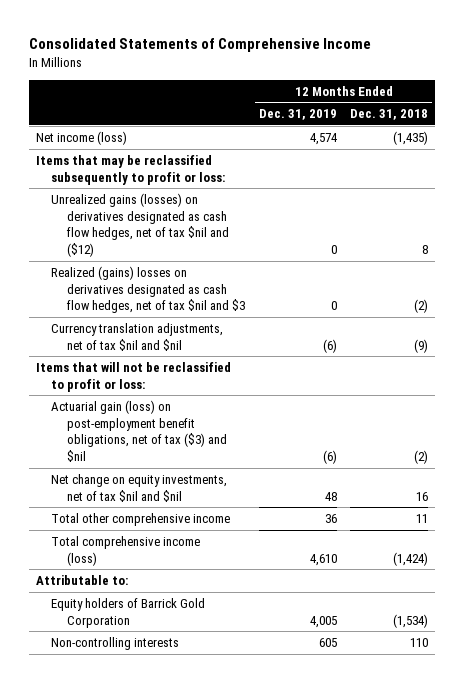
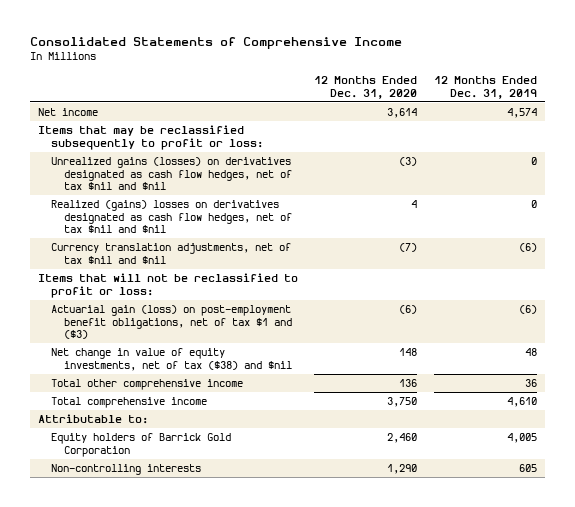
[350,109,429,121] Dec. 31, 2018 -> none
none -> [314,75,418,99] 12 Months Ended Dec. 31, 2020
[35,130,127,145] Net income (loss) -> [38,107,99,116] Net income
[51,192,229,258] Unrealized gains (losses) on derivatives designated as cash flow hedges, net of tax $nil and ($12) -> [50,156,292,191] Unrealized gains (losses) on derivatives designated as cash flow hedges, net of tax $nil and $nil
[51,265,245,314] Realized (gains) losses on derivatives designated as cash flow hedges, net of tax $nil and $3 -> [50,199,292,234] Realized (gains) losses on derivatives designated as cash flow hedges, net of tax $nil and $nil
[51,399,227,463] Actuarial gain (loss) on post-employment benefit obligations, net of tax ($3) and $nil -> [50,304,292,340] Actuarial gain (loss) on post-employment benefit obligations, net of tax $1 and ($3)
[51,473,228,502] Net change on equity investments, net of tax $nil and $nil -> [50,347,292,371] Net change in value of equity investments, net of tax ($38) and $nil
[51,535,201,566] Total comprehensive income (loss) -> [50,396,207,408] Total comprehensive income

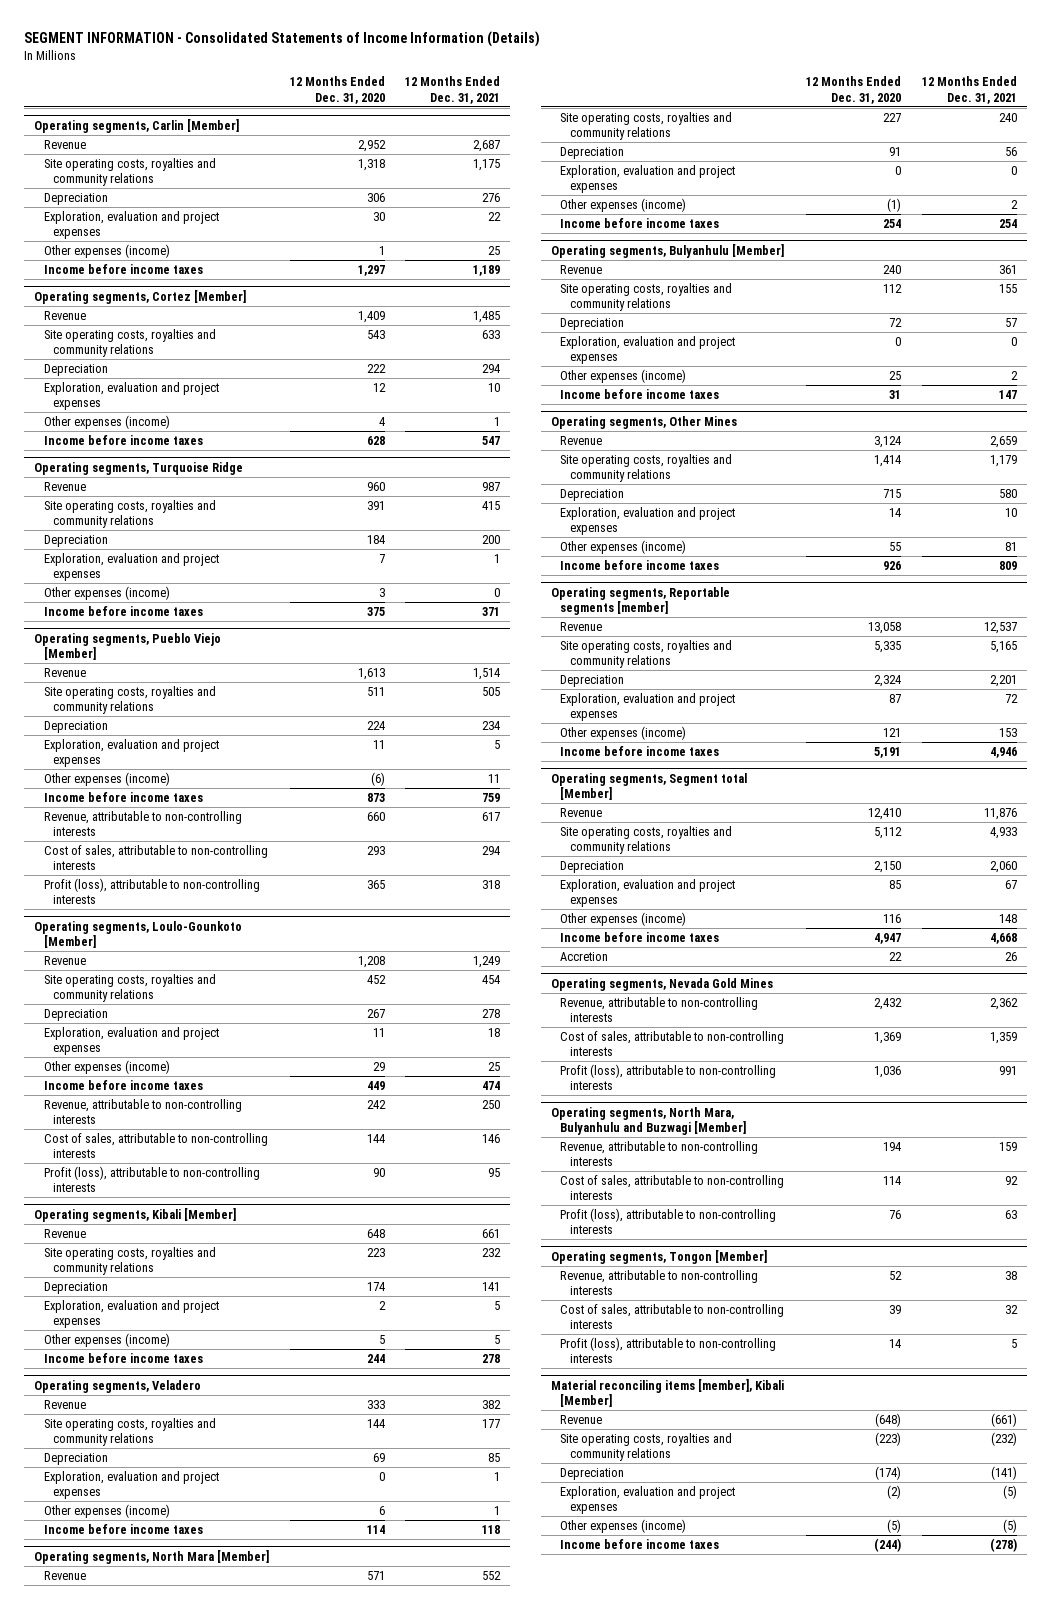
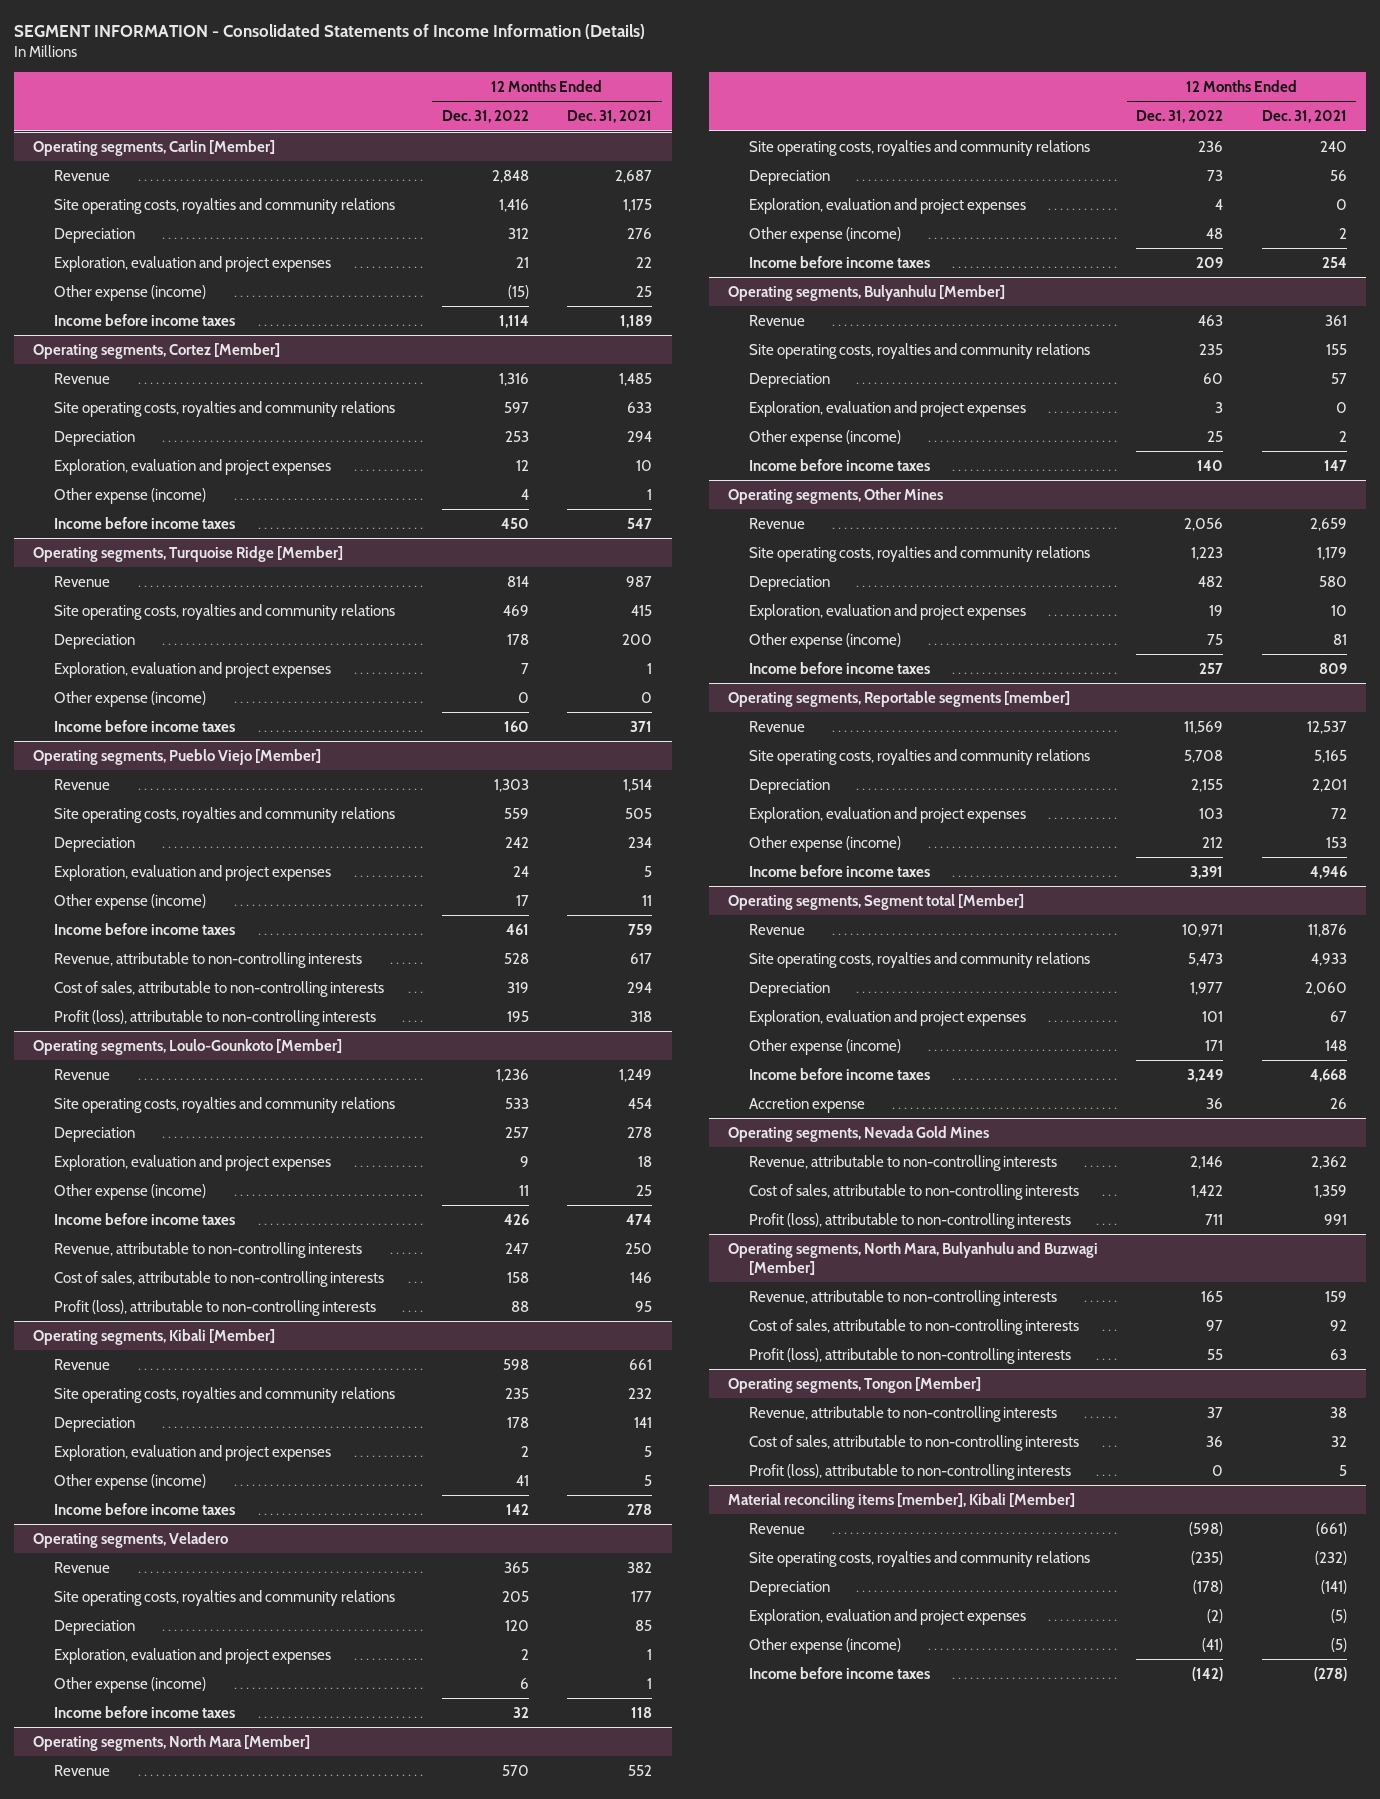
[289,76,385,104] 12 Months Ended Dec. 31, 2020 -> none
none -> [441,110,529,124] Dec. 31, 2022
[43,243,170,258] Other expenses (income) -> [54,284,207,301] Other expense (income)
[43,414,170,429] Other expenses (income) -> [54,487,207,504] Other expense (income)
[34,461,244,475] Operating segments, Turquoise Ridge -> [33,545,344,562] Operating segments, Turquoise Ridge [Member]
[43,585,170,600] Other expenses (income) -> [54,690,207,707] Other expense (income)
[43,771,170,786] Other expenses (income) -> [54,893,207,910] Other expense (income)
[43,1059,170,1074] Other expenses (income) -> [54,1183,207,1200] Other expense (income)
[43,1332,170,1347] Other expenses (income) -> [54,1473,207,1490] Other expense (income)
[43,1503,170,1518] Other expenses (income) -> [54,1676,207,1693] Other expense (income)
[560,197,687,212] Other expenses (income) -> [748,226,901,243] Other expense (income)
[560,368,687,383] Other expenses (income) -> [748,429,901,446] Other expense (income)
[560,539,687,554] Other expenses (income) -> [748,632,901,649] Other expense (income)
[560,725,687,740] Other expenses (income) -> [748,835,901,852] Other expense (income)
[560,911,687,926] Other expenses (income) -> [748,1038,901,1055] Other expense (income)
[560,951,609,961] Accretion -> [748,1097,865,1113] Accretion expense
[560,1518,687,1533] Other expenses (income) -> [748,1637,901,1654] Other expense (income)

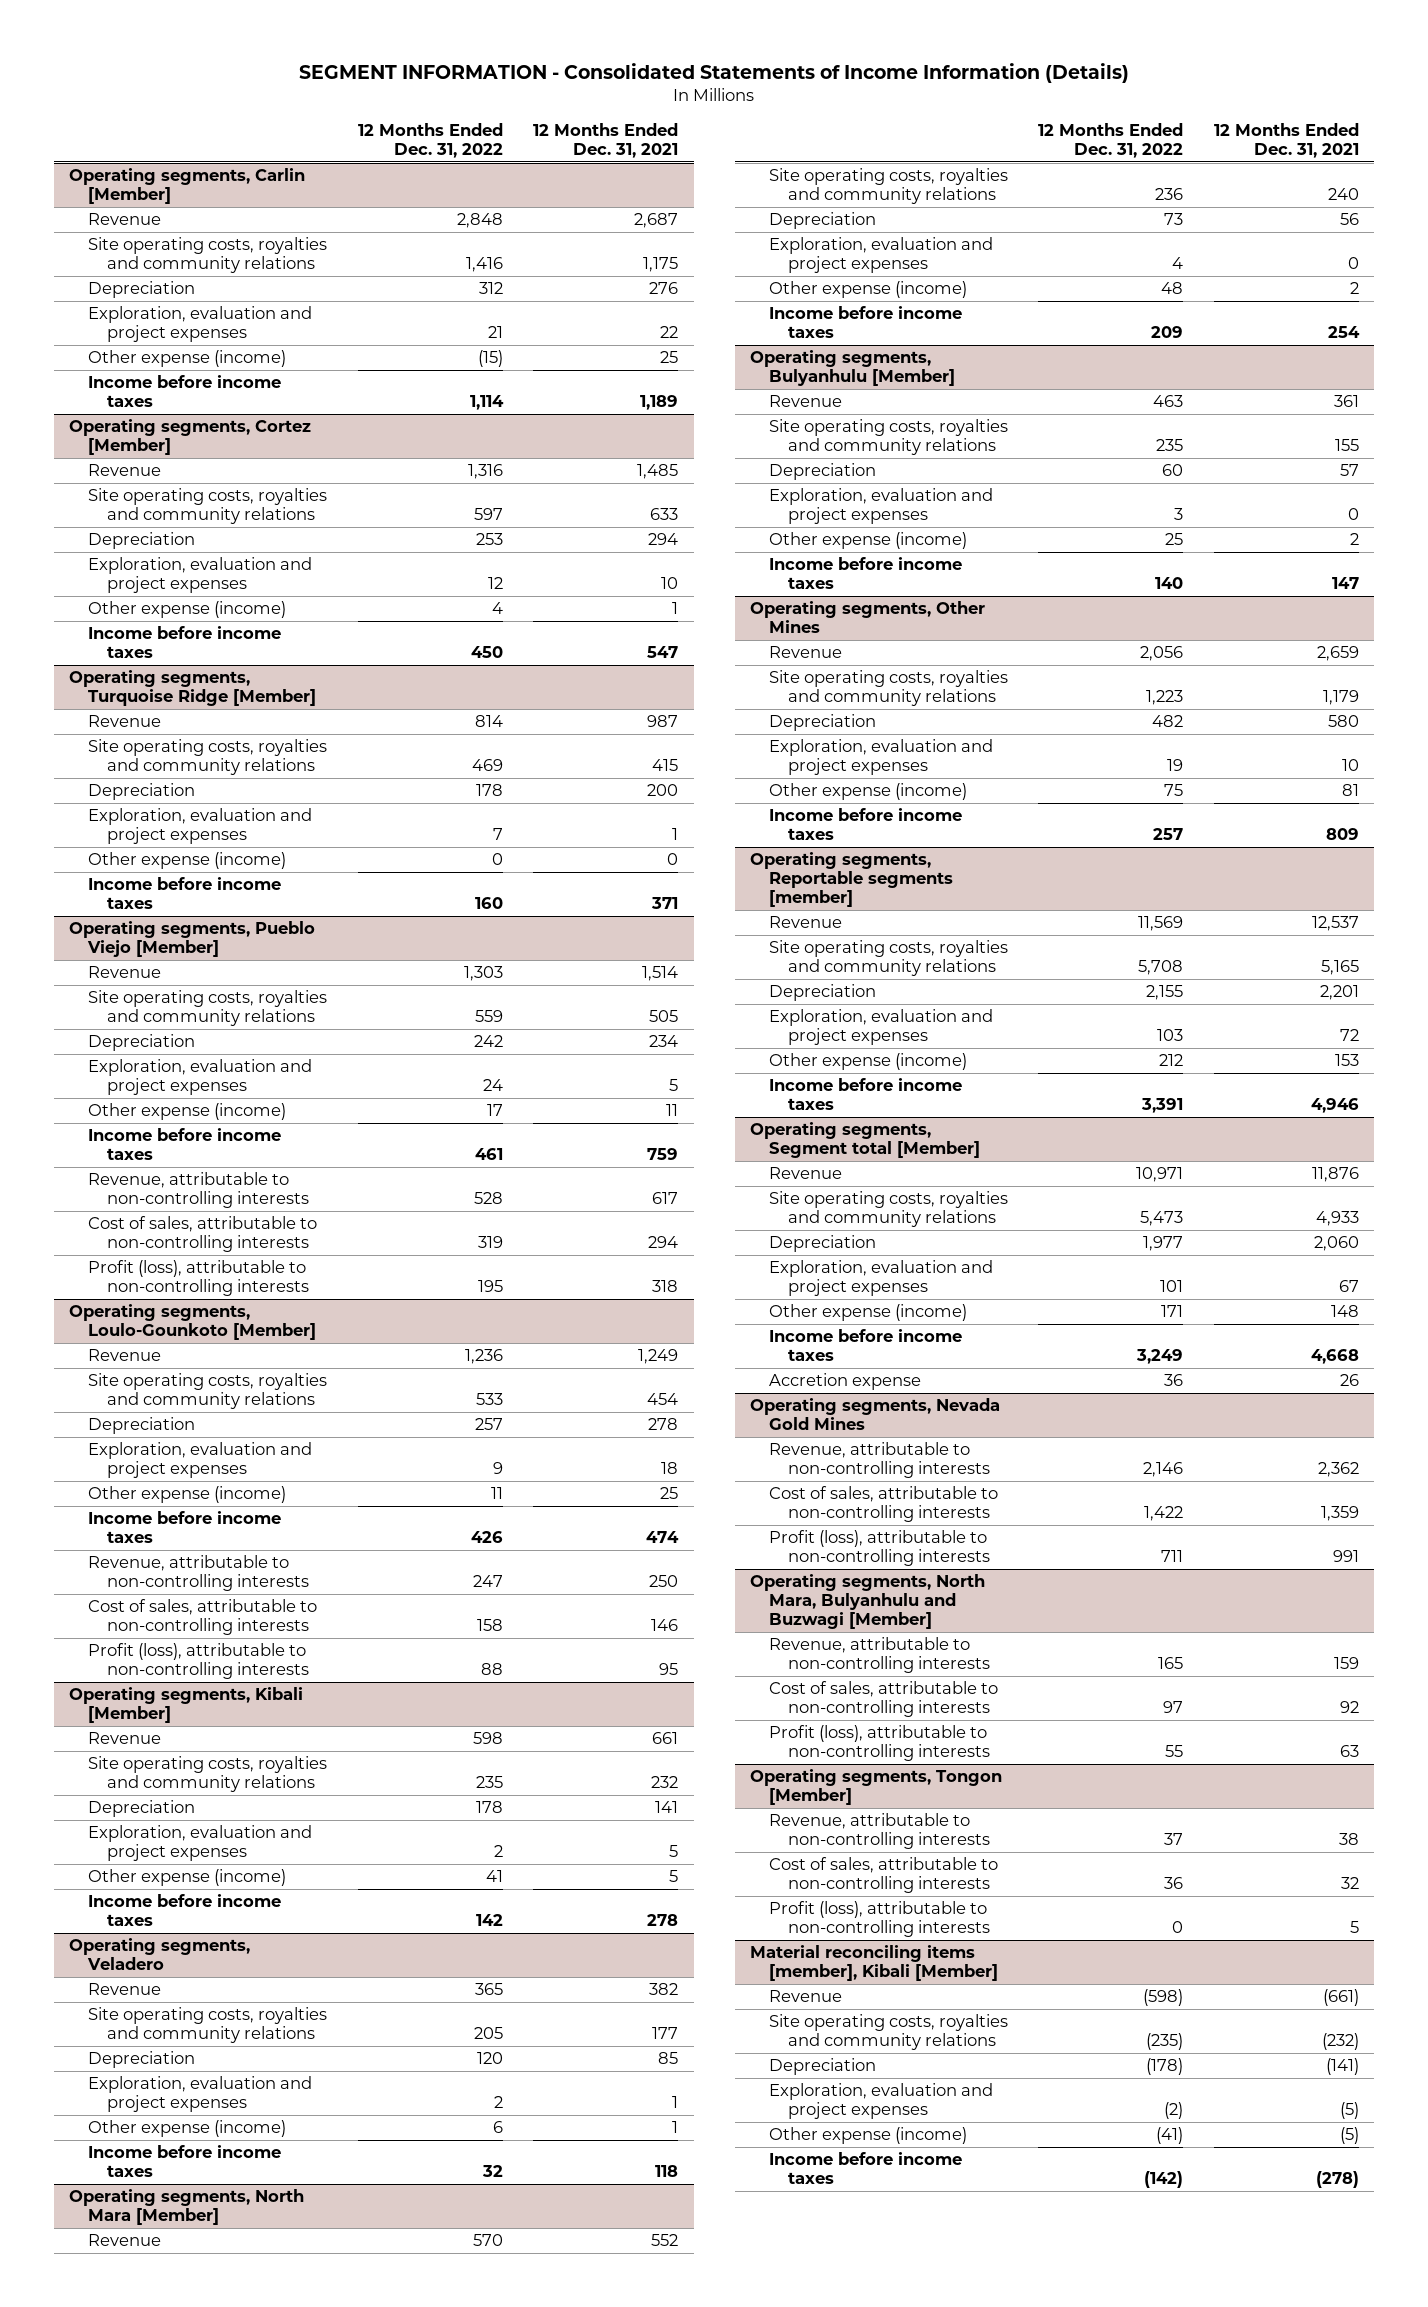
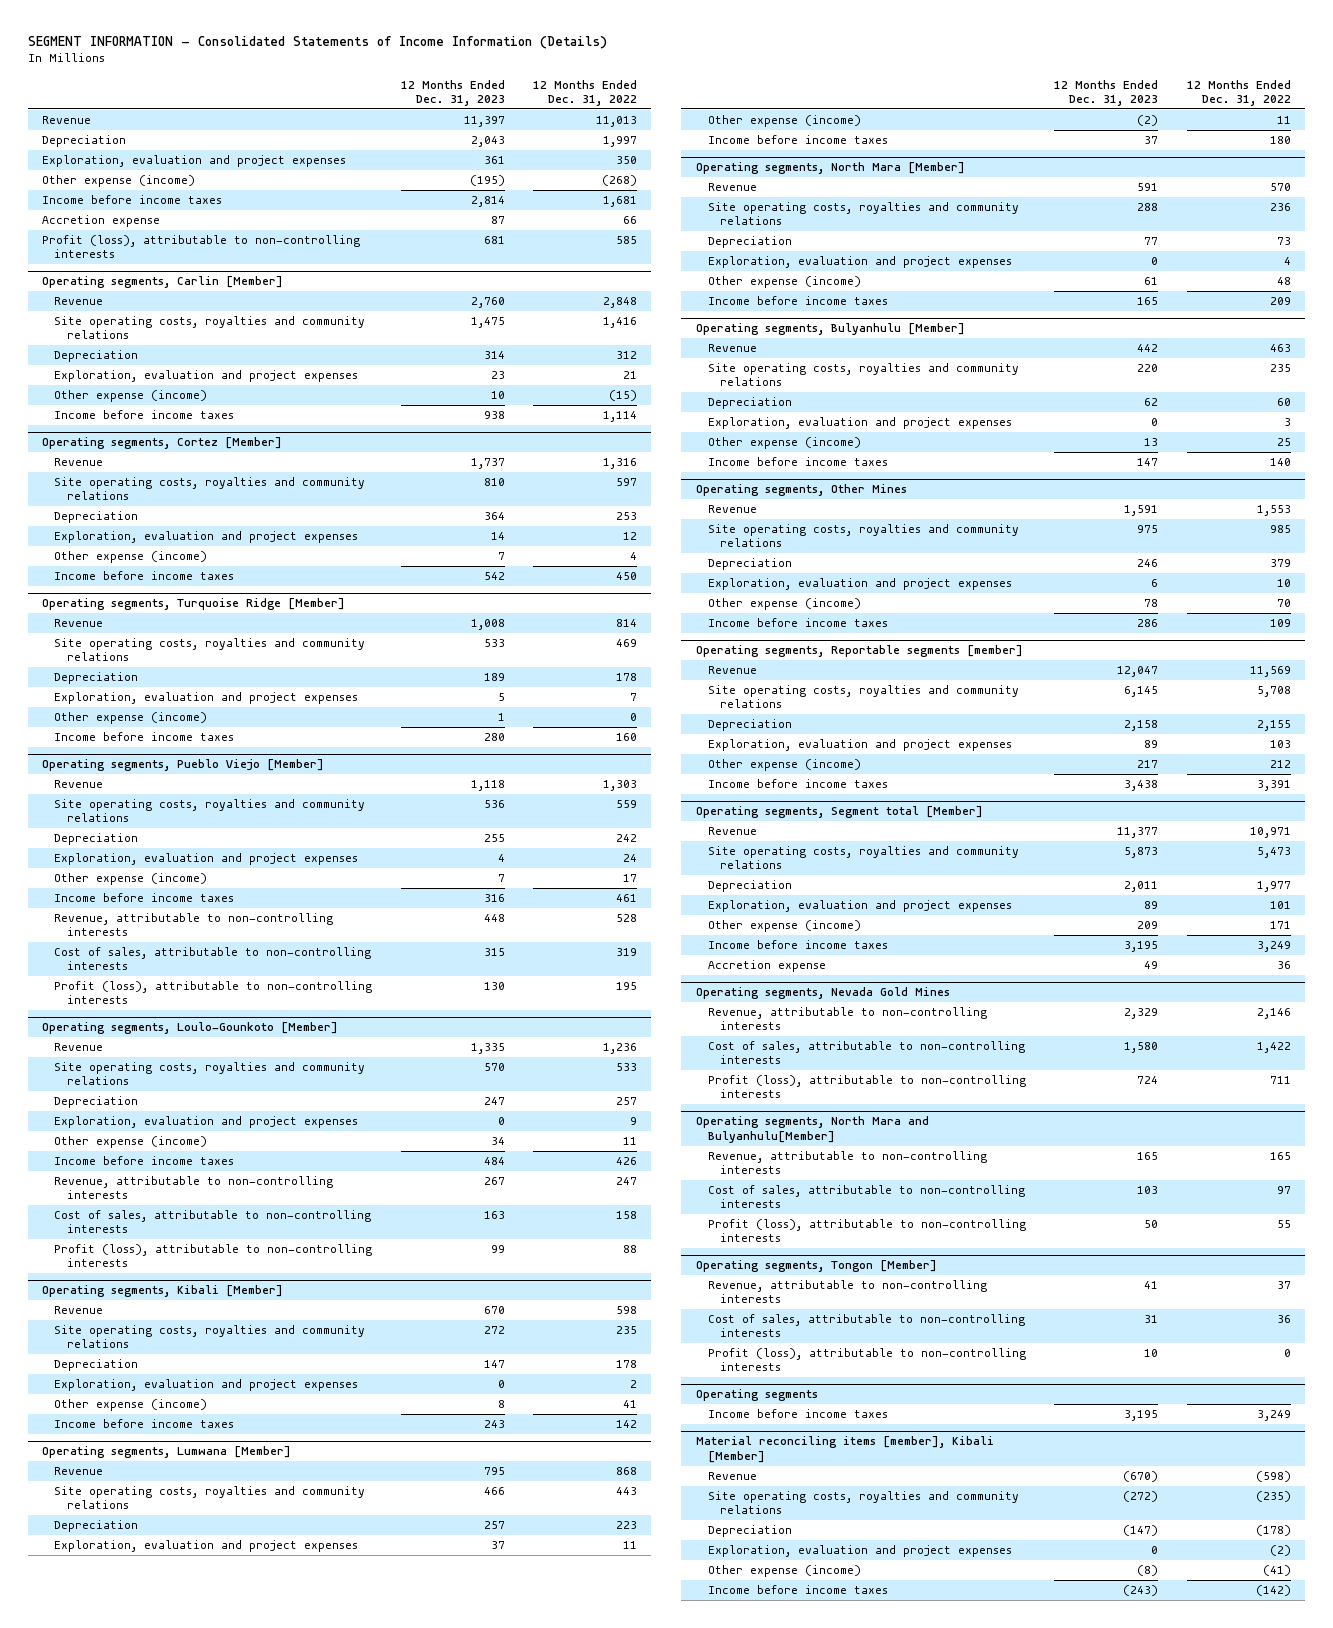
[533,122,679,158] 12 Months Ended Dec. 31, 2021 -> none
none -> [400,79,505,106] 12 Months Ended Dec. 31, 2023
none -> [42,116,92,125] Revenue
none -> [42,135,127,148] Depreciation
none -> [42,155,347,168] Exploration, evaluation and project expenses
none -> [42,175,196,188] Other expense (income)
none -> [42,195,223,205] Income before income taxes
none -> [42,215,161,228] Accretion expense
none -> [42,235,361,259] Profit (loss), attributable to non-controlling interests
[69,1938,251,1971] Operating segments, Veladero -> none
none -> [42,1446,292,1459] Operating segments, Lumwana [Member]
[474,1983,503,1996] 365 -> [616,1467,638,1476] 868
[473,2027,503,2040] 205 -> [616,1487,638,1496] 443
[476,2052,503,2065] 120 -> [616,1521,638,1530] 223
[493,2096,503,2109] 2 -> [623,1541,638,1550] 11
[492,2121,503,2134] 6 -> [1276,116,1291,125] 11
[481,2165,503,2178] 32 -> [1269,136,1291,145] 180
[1140,646,1184,662] 2,056 -> [1256,505,1291,517] 1,553
[1146,690,1184,706] 1,223 -> [1269,525,1291,534] 985
[1152,715,1184,728] 482 -> [1269,559,1291,568] 379
[1167,759,1184,772] 19 -> [1276,579,1291,588] 10
[1164,784,1184,797] 75 -> [1276,599,1291,608] 70
[1153,828,1184,841] 257 -> [1269,619,1291,628] 109
[749,1574,985,1630] Operating segments, North Mara, Bulyanhulu and Buzwagi [Member] -> [695,1116,929,1143] Operating segments, North Mara and Bulyanhulu[Member]
none -> [695,1389,818,1402] Operating segments
none -> [707,1409,888,1419] Income before income taxes

